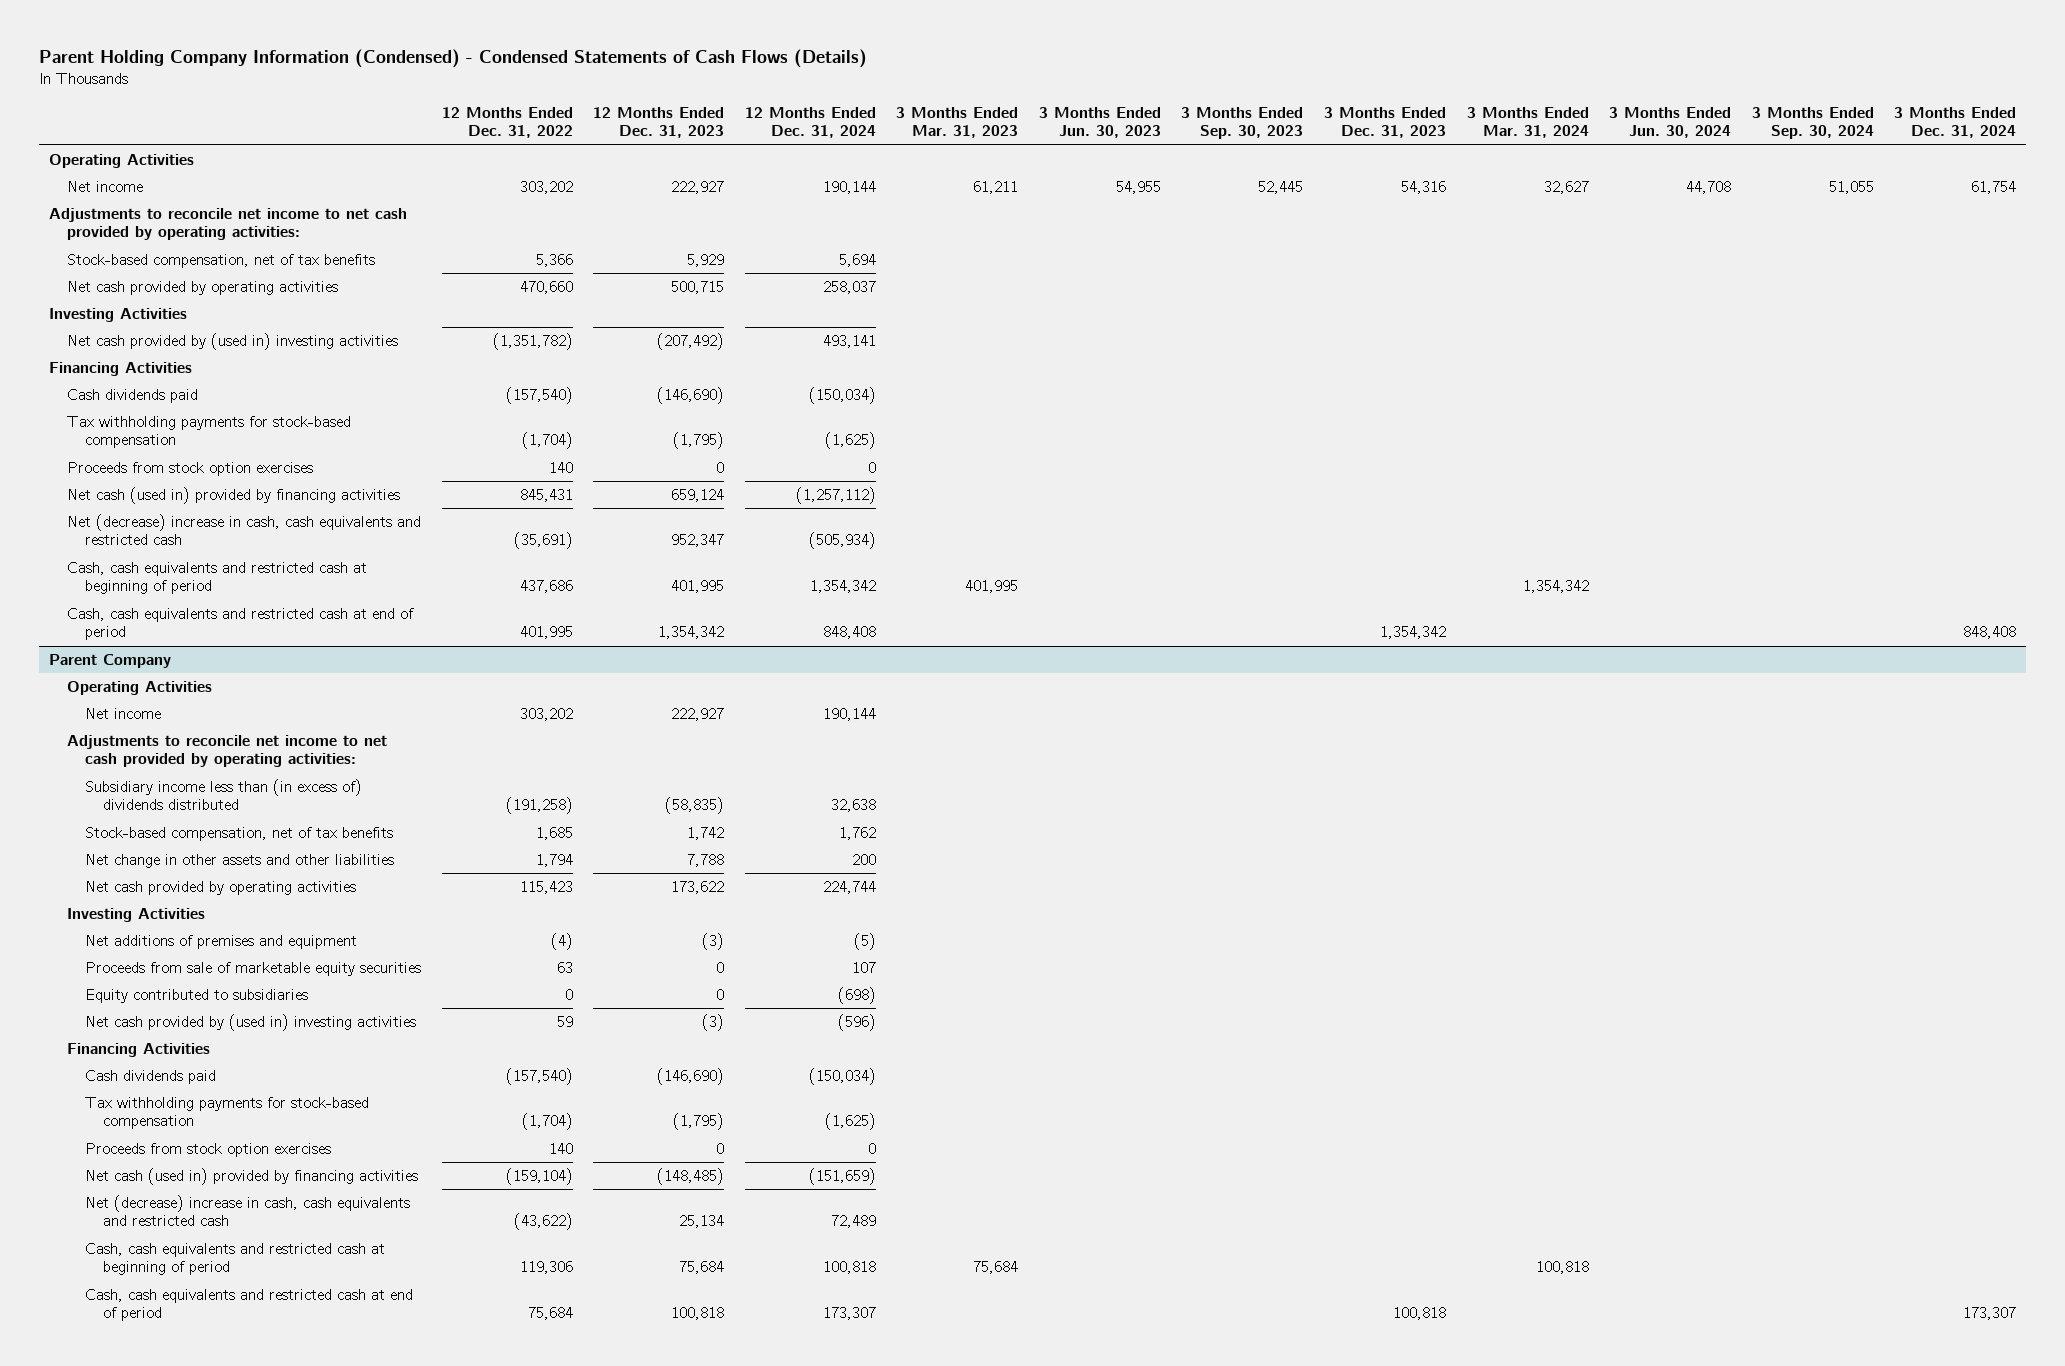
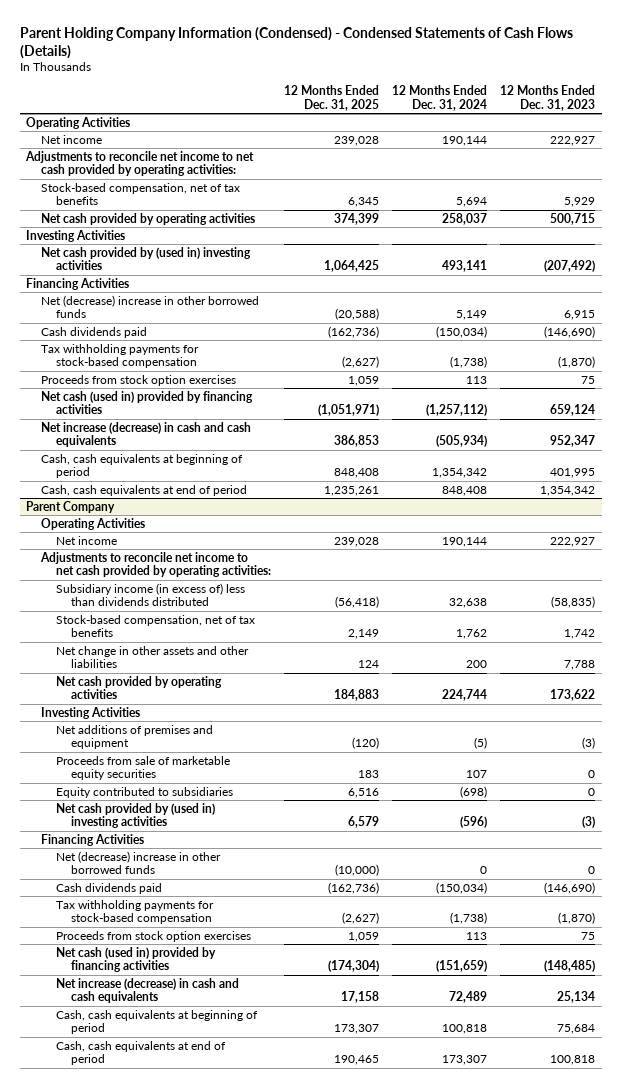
[441,106,573,139] 12 Months Ended Dec. 31, 2022 -> none
[896,106,1019,139] 3 Months Ended Mar. 31, 2023 -> none
[1038,106,1161,139] 3 Months Ended Jun. 30, 2023 -> none
[1181,106,1304,140] 3 Months Ended Sep. 30, 2023 -> none
[1323,106,1446,139] 3 Months Ended Dec. 31, 2023 -> none
[1466,106,1589,139] 3 Months Ended Mar. 31, 2024 -> none
[1609,106,1732,139] 3 Months Ended Jun. 30, 2024 -> none
[1751,106,1874,140] 3 Months Ended Sep. 30, 2024 -> none
[1894,106,2017,139] 3 Months Ended Dec. 31, 2024 -> none
none -> [284,85,380,111] 12 Months Ended Dec. 31, 2025
none -> [41,294,260,319] Net (decrease) increase in other borrowed funds
[673,432,725,450] (1,795) -> [558,356,596,369] (1,870)
[824,432,876,450] (1,625) -> [450,356,488,369] (1,738)
[716,461,725,473] 0 -> [581,375,596,384] 75
[867,461,876,473] 0 -> [466,375,488,384] 113
[67,513,422,546] Net (decrease) increase in cash, cash equivalents and restricted cash -> [41,421,252,448] Net increase (decrease) in cash and cash equivalents
[67,561,368,595] Cash, cash equivalents and restricted cash at beginning of period -> [41,453,244,479] Cash, cash equivalents at beginning of period
[67,607,415,641] Cash, cash equivalents and restricted cash at end of period -> [41,484,248,496] Cash, cash equivalents at end of period
[85,778,363,811] Subsidiary income less than (in excess of) dividends distributed -> [56,582,246,607] Subsidiary income (in excess of) less than dividends distributed
none -> [56,850,222,875] Net (decrease) increase in other borrowed funds
[673,1113,725,1131] (1,795) -> [558,912,596,925] (1,870)
[824,1113,876,1131] (1,625) -> [450,912,488,925] (1,738)
[716,1142,725,1154] 0 -> [581,931,596,940] 75
[867,1142,876,1154] 0 -> [466,931,488,940] 113
[85,1194,411,1227] Net (decrease) increase in cash, cash equivalents and restricted cash -> [56,977,240,1004] Net increase (decrease) in cash and cash equivalents
[85,1242,386,1276] Cash, cash equivalents and restricted cash at beginning of period -> [56,1009,259,1035] Cash, cash equivalents at beginning of period
[85,1288,414,1322] Cash, cash equivalents and restricted cash at end of period -> [56,1040,227,1066] Cash, cash equivalents at end of period

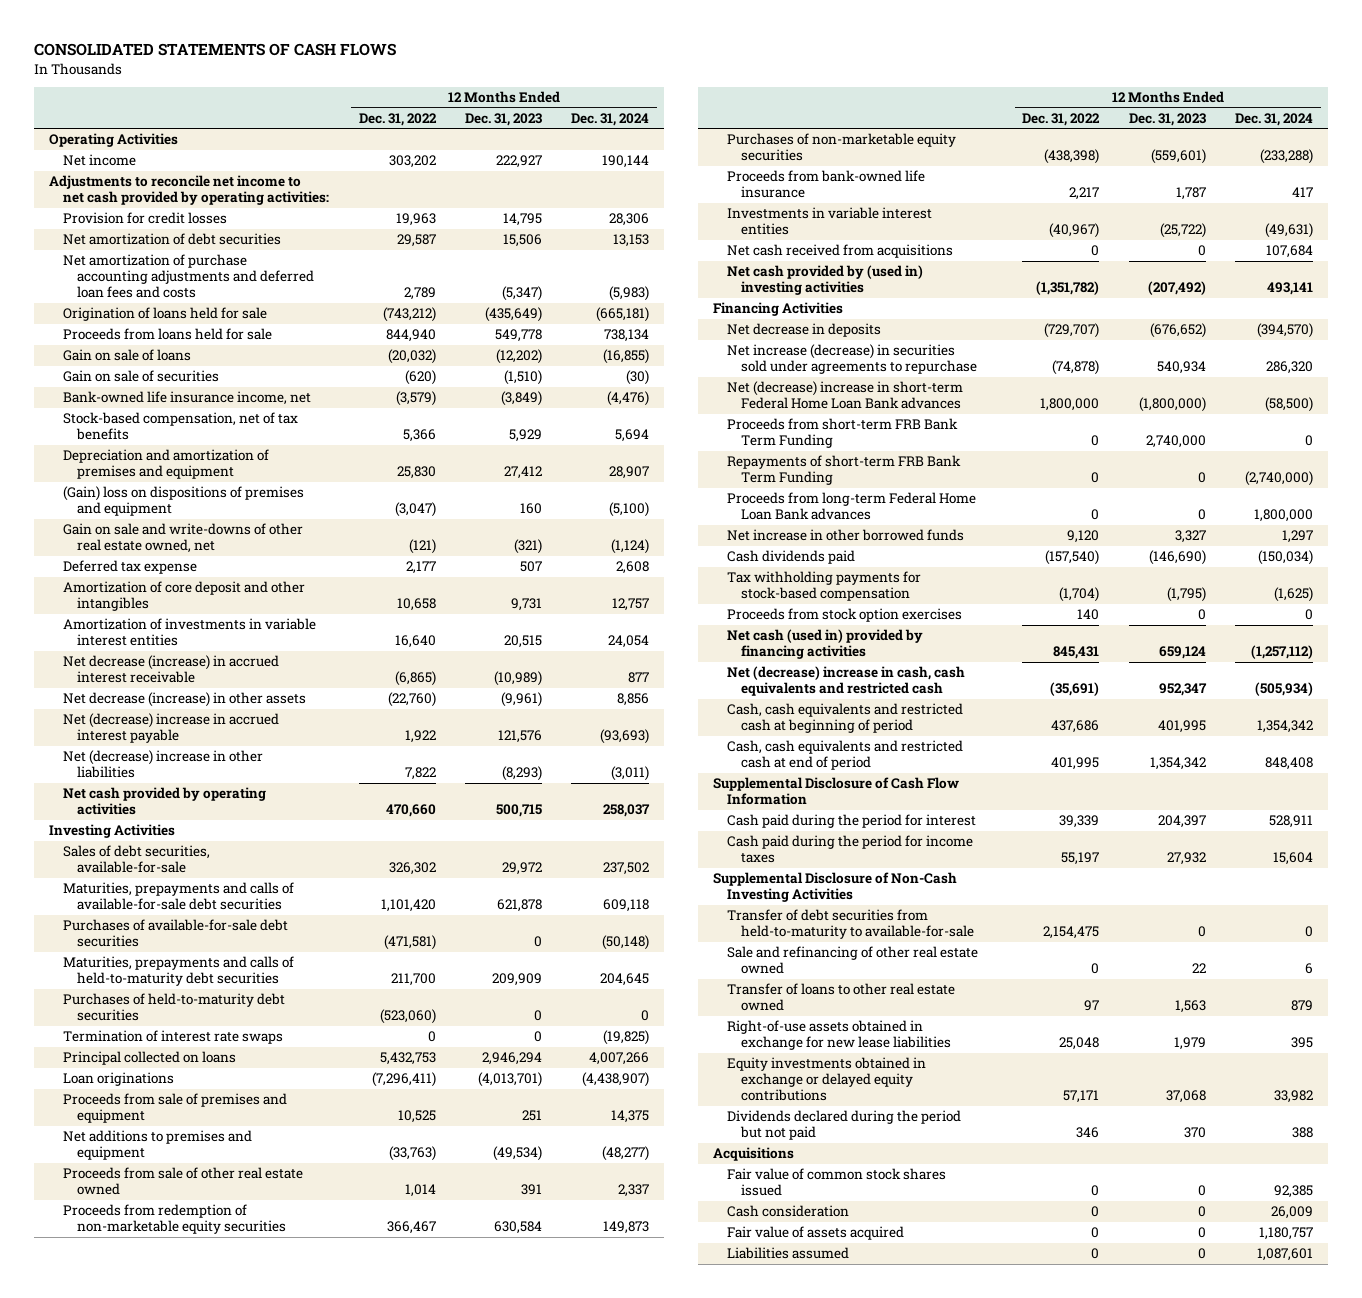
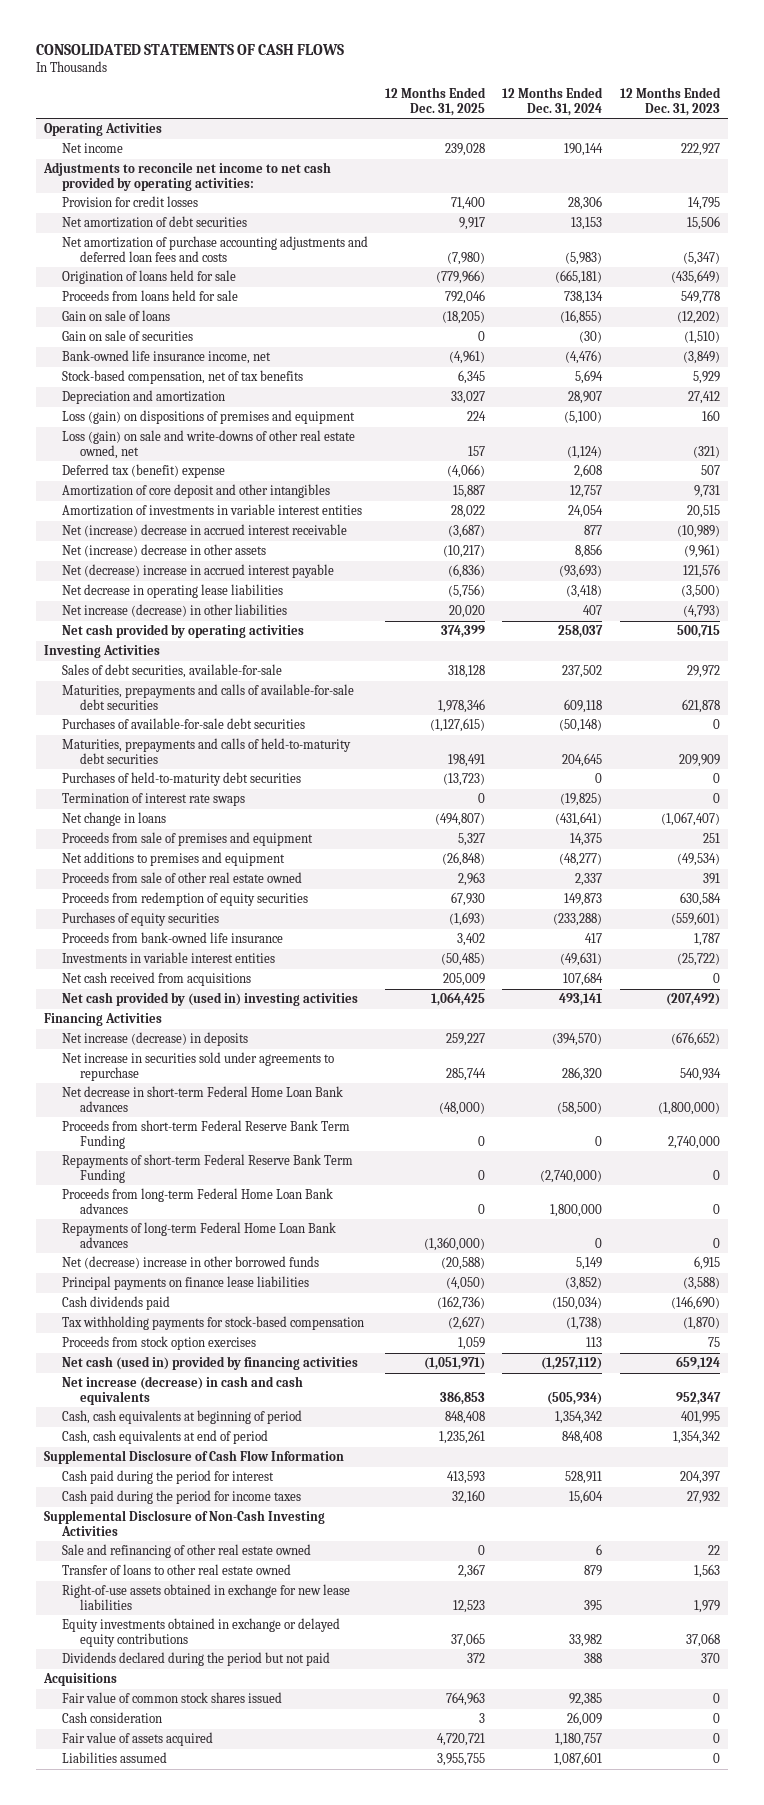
[358,113,437,127] Dec. 31, 2022 -> none
none -> [385,87,487,116] 12 Months Ended Dec. 31, 2025
[63,449,270,480] Depreciation and amortization of premises and equipment -> [61,390,225,405] Depreciation and amortization
[63,486,305,517] (Gain) loss on dispositions of premises and equipment -> [61,410,355,425] Loss (gain) on dispositions of premises and equipment
[63,523,304,554] Gain on sale and write-downs of other real estate owned, net -> [61,430,355,459] Loss (gain) on sale and write-downs of other real estate owned, net
[63,560,198,575] Deferred tax expense -> [61,464,225,479] Deferred tax (benefit) expense
[63,655,280,684] Net decrease (increase) in accrued interest receivable -> [61,524,347,538] Net (increase) decrease in accrued interest receivable
[63,692,307,708] Net decrease (increase) in other assets -> [61,544,266,558] Net (increase) decrease in other assets
none -> [61,584,283,599] Net decrease in operating lease liabilities
[63,750,264,779] Net (decrease) increase in other liabilities -> [61,604,287,618] Net increase (decrease) in other liabilities
[501,766,542,782] (8,293) -> [682,605,720,619] (4,793)
[611,766,650,782] (3,011) -> [583,605,603,616] 407
[63,1051,237,1066] Principal collected on loans -> none
[63,1072,175,1087] Loan originations -> none
none -> [61,812,166,827] Net change in loans
[63,1204,287,1235] Proceeds from redemption of non-marketable equity securities -> [61,892,308,907] Proceeds from redemption of equity securities
[726,133,956,162] Purchases of non-marketable equity securities -> [61,912,219,927] Purchases of equity securities
[726,323,881,338] Net decrease in deposits -> [61,1032,248,1047] Net increase (decrease) in deposits
[726,344,978,375] Net increase (decrease) in securities sold under agreements to repurchase -> [61,1052,334,1081] Net increase in securities sold under agreements to repurchase
[726,381,963,410] Net (decrease) increase in short-term Federal Home Loan Bank advances -> [61,1086,343,1112] Net decrease in short-term Federal Home Loan Bank advances
[726,418,958,449] Proceeds from short-term FRB Bank Term Funding -> [61,1120,350,1149] Proceeds from short-term Federal Reserve Bank Term Funding
[726,455,961,486] Repayments of short-term FRB Bank Term Funding -> [61,1154,353,1183] Repayments of short-term Federal Reserve Bank Term Funding
none -> [61,1222,336,1248] Repayments of long-term Federal Home Loan Bank advances
[726,529,964,542] Net increase in other borrowed funds -> [61,1256,319,1270] Net (decrease) increase in other borrowed funds
[1174,530,1206,544] 3,327 -> [693,1256,720,1271] 6,915
[1282,530,1314,544] 1,297 -> [576,1257,603,1271] 5,149
none -> [61,1276,309,1291] Principal payments on finance lease liabilities
[1166,587,1206,603] (1,795) -> [682,1317,720,1331] (1,870)
[1274,587,1314,603] (1,625) -> [566,1317,603,1331] (1,738)
[1197,609,1206,621] 0 -> [707,1337,720,1348] 75
[1305,609,1314,621] 0 -> [586,1337,603,1348] 113
[726,666,965,697] Net (decrease) increase in cash, cash equivalents and restricted cash -> [61,1376,303,1405] Net increase (decrease) in cash and cash equivalents
[726,703,963,734] Cash, cash equivalents and restricted cash at beginning of period -> [61,1410,302,1425] Cash, cash equivalents at beginning of period
[726,740,963,771] Cash, cash equivalents and restricted cash at end of period -> [61,1430,268,1445] Cash, cash equivalents at end of period
[726,909,975,940] Transfer of debt securities from held-to-maturity to available-for-sale -> none

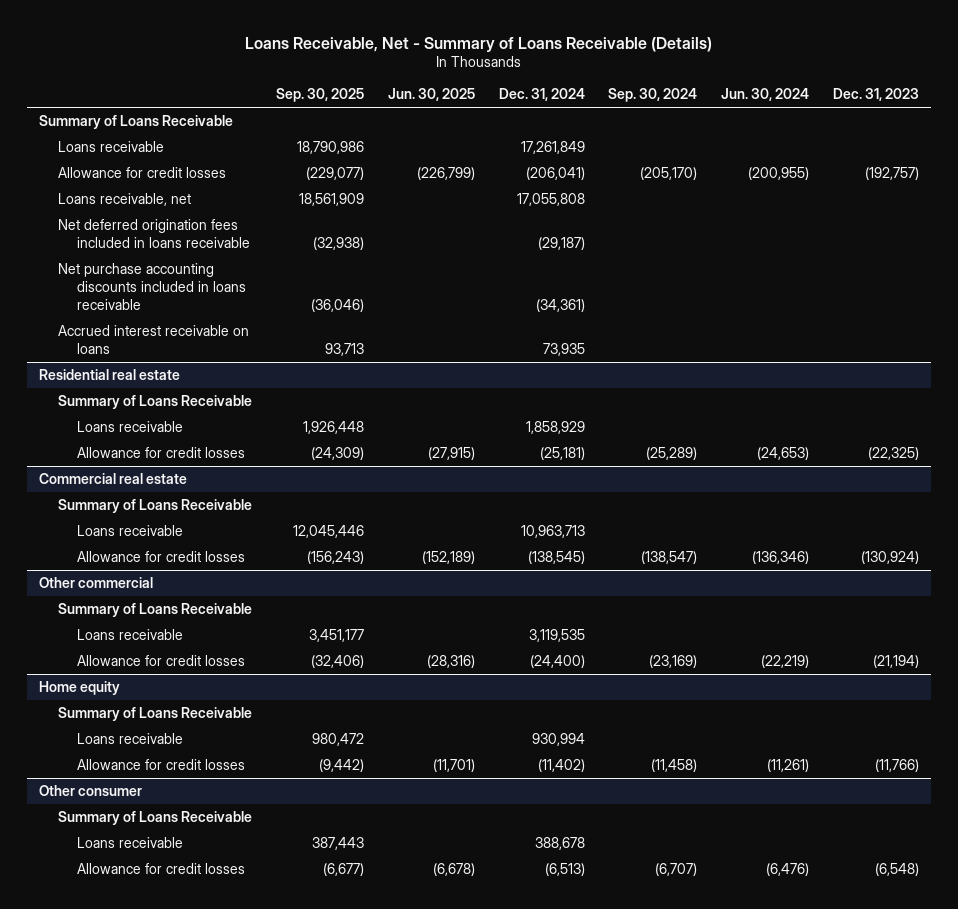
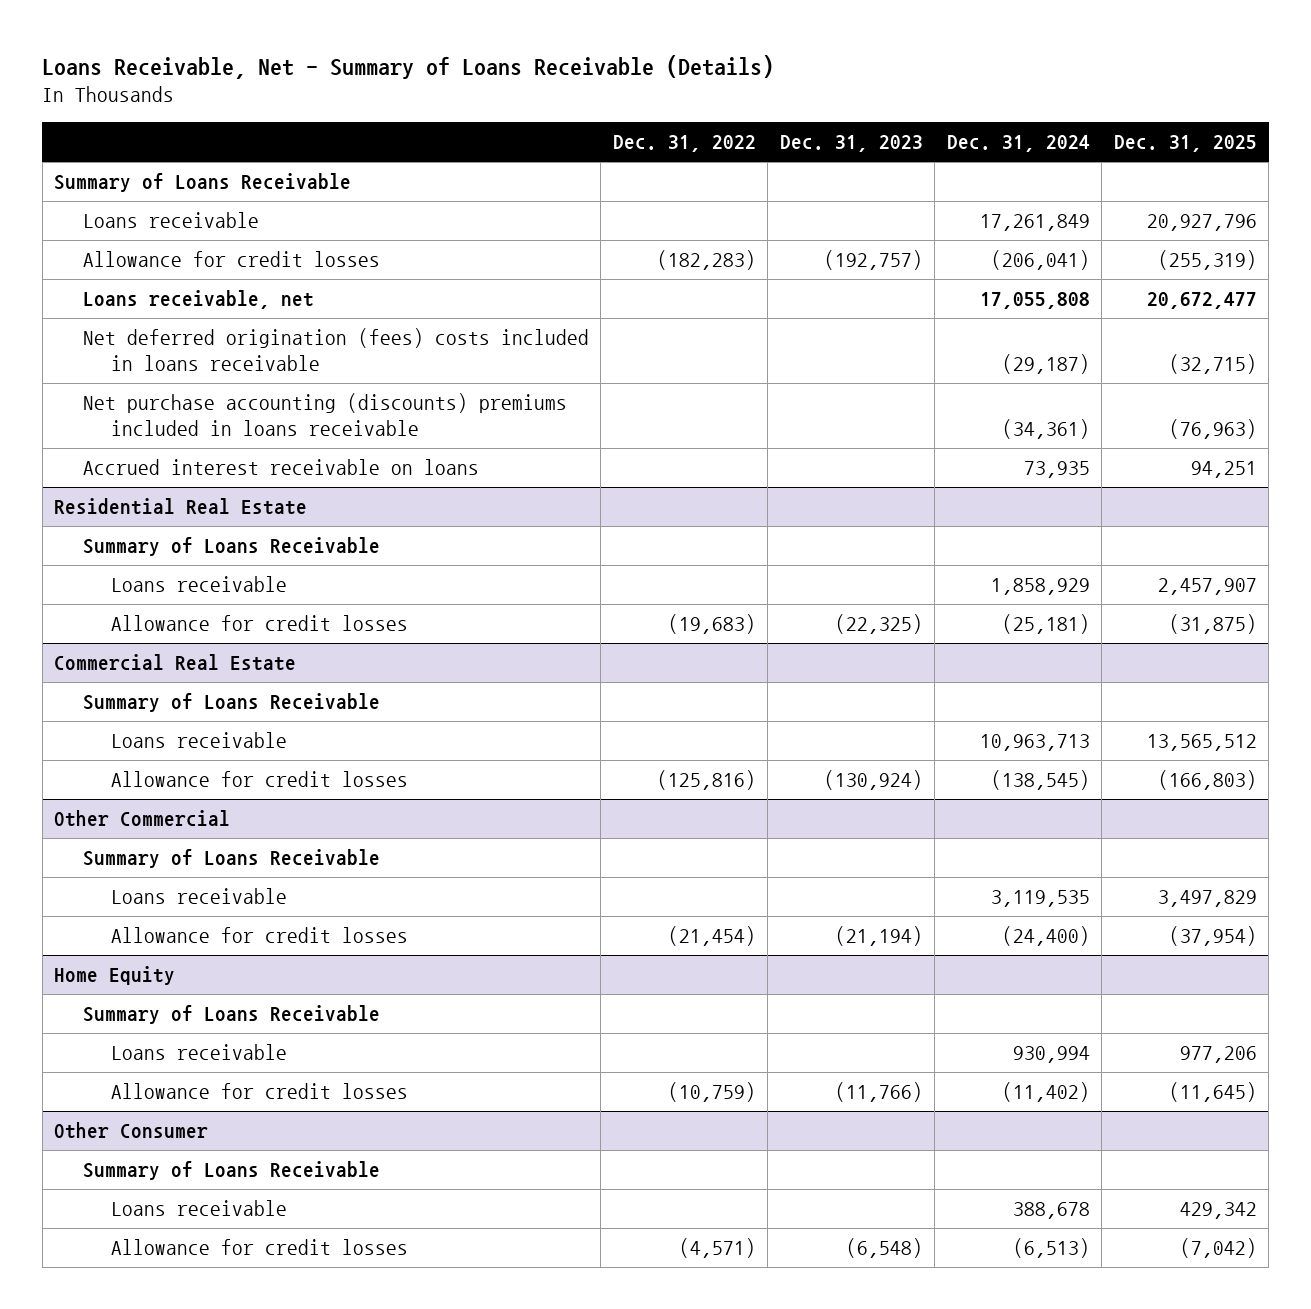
[275,88,364,103] Sep. 30, 2025 -> none
[387,88,475,102] Jun. 30, 2025 -> none
[608,88,698,103] Sep. 30, 2024 -> none
[721,88,810,102] Jun. 30, 2024 -> none
none -> [612,134,756,152] Dec. 31, 2022
none -> [1113,134,1257,152] Dec. 31, 2025
[58,219,250,248] Net deferred origination fees included in loans receivable -> [82,328,589,371] Net deferred origination (fees) costs included in loans receivable
[58,263,246,310] Net purchase accounting discounts included in loans receivable -> [82,393,567,436] Net purchase accounting (discounts) premiums included in loans receivable
[39,369,181,381] Residential real estate -> [54,498,308,516] Residential Real Estate
[39,473,188,485] Commercial real estate -> [54,654,297,672] Commercial Real Estate
[39,577,154,589] Other commercial -> [54,810,231,828] Other Commercial
[39,681,121,696] Home equity -> [54,966,176,986] Home Equity
[39,785,143,797] Other consumer -> [54,1122,209,1140] Other Consumer

